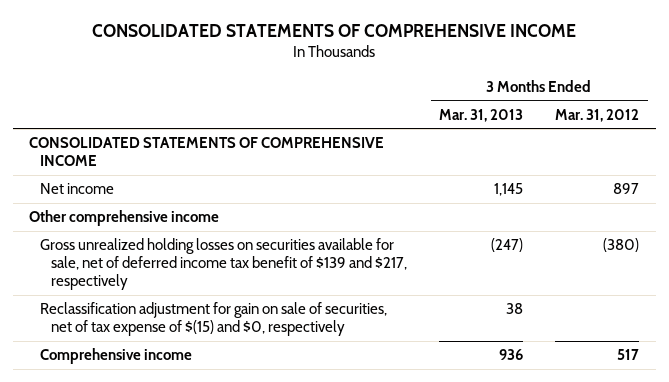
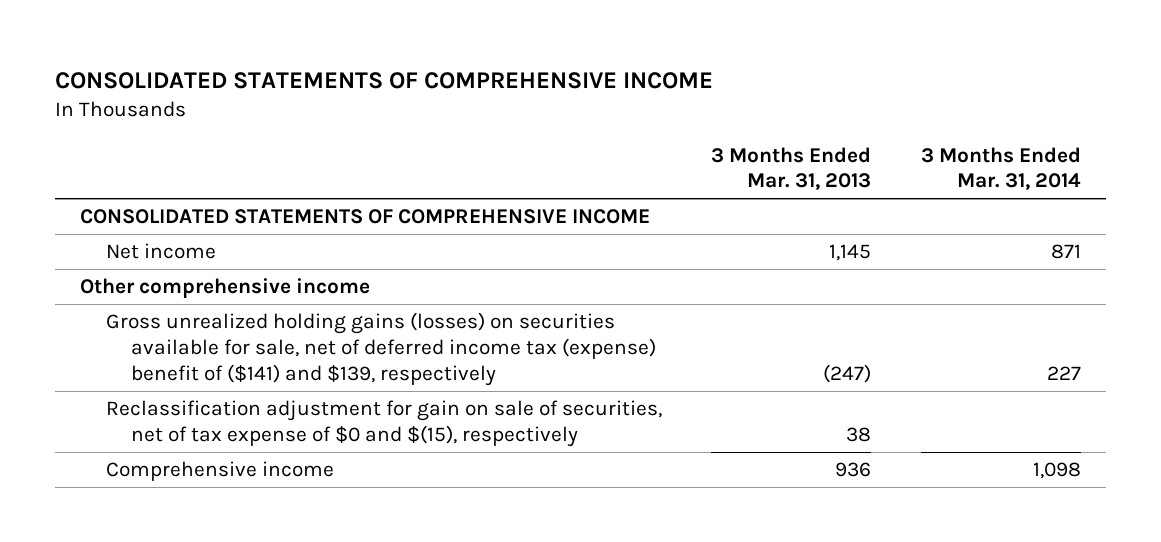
[555,108,640,122] Mar. 31, 2012 -> none
none -> [921,146,1082,191] 3 Months Ended Mar. 31, 2014
[39,238,407,291] Gross unrealized holding losses on securities available for sale, net of deferred income tax benefit of $139 and $217, respectively -> [105,312,657,386] Gross unrealized holding gains (losses) on securities available for sale, net of deferred income tax (expense) benefit of ($141) and $139, respectively
[39,302,387,337] Reclassification adjustment for gain on sale of securities, net of tax expense of $(15) and $0, respectively -> [105,400,662,447] Reclassification adjustment for gain on sale of securities, net of tax expense of $0 and $(15), respectively

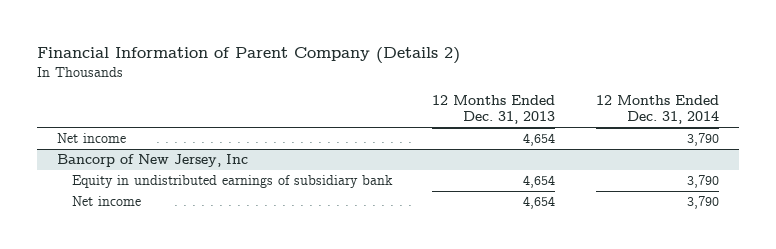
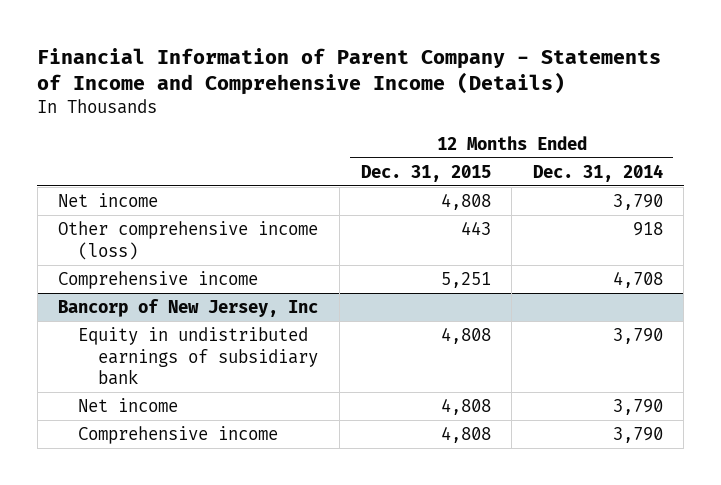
[36,47,460,65] Financial Information of Parent Company (Details 2) -> [37,47,662,96] Financial Information of Parent Company - Statements of Income and Comprehensive Income (Details)
[432,95,556,125] 12 Months Ended Dec. 31, 2013 -> none
none -> [360,164,491,182] Dec. 31, 2015
none -> [58,220,319,260] Other comprehensive income (loss)
none -> [58,270,259,289] Comprehensive income
none -> [78,425,279,444] Comprehensive income

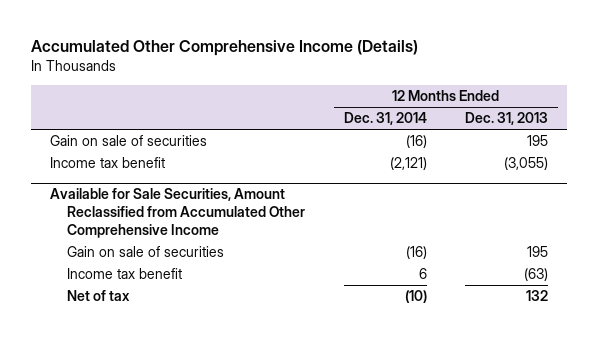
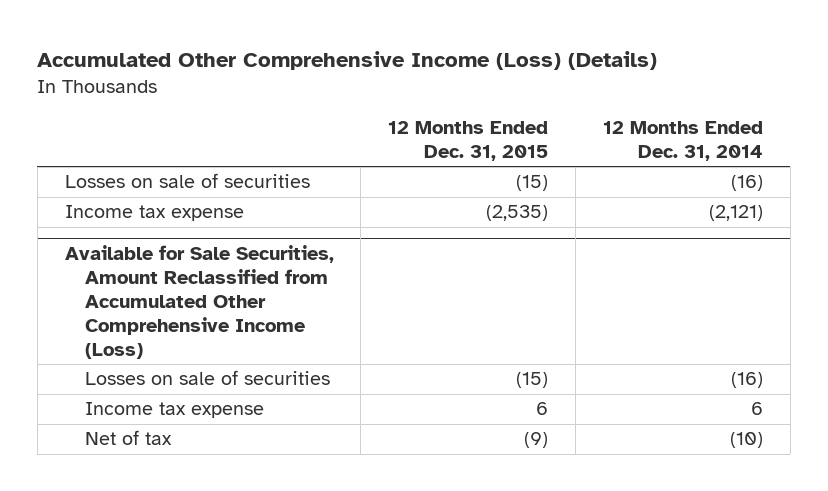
[30,40,418,57] Accumulated Other Comprehensive Income (Details) -> [37,51,658,71] Accumulated Other Comprehensive Income (Loss) (Details)
[465,112,549,126] Dec. 31, 2013 -> none
none -> [388,121,549,162] 12 Months Ended Dec. 31, 2015
[50,135,208,147] Gain on sale of securities -> [64,173,310,189] Losses on sale of securities
[50,157,166,169] Income tax benefit -> [64,205,244,222] Income tax expense
[50,188,306,239] Available for Sale Securities, Amount Reclassified from Accumulated Other Comprehensive Income -> [64,245,334,359] Available for Sale Securities, Amount Reclassified from Accumulated Other Comprehensive Income (Loss)
[67,246,225,258] Gain on sale of securities -> [84,370,330,386] Losses on sale of securities
[67,268,183,280] Income tax benefit -> [84,402,264,419] Income tax expense

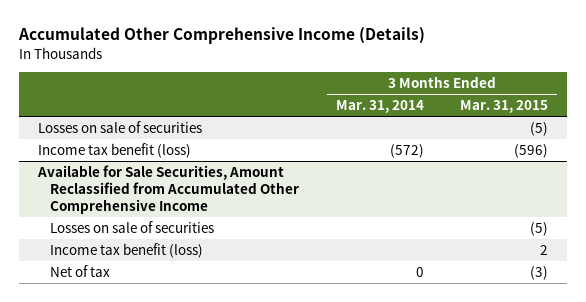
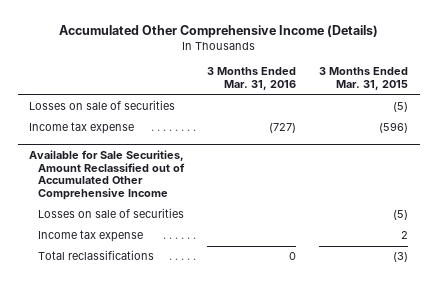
[335,100,424,114] Mar. 31, 2014 -> none
none -> [207,67,297,91] 3 Months Ended Mar. 31, 2016
[37,142,191,158] Income tax benefit (loss) -> [29,122,135,135] Income tax expense
[36,164,300,215] Available for Sale Securities, Amount Reclassified from Accumulated Other Comprehensive Income -> [29,149,186,201] Available for Sale Securities, Amount Reclassified out of Accumulated Other Comprehensive Income
[50,242,204,258] Income tax benefit (loss) -> [38,230,144,243] Income tax expense
[50,264,111,277] Net of tax -> [38,250,155,261] Total reclassifications

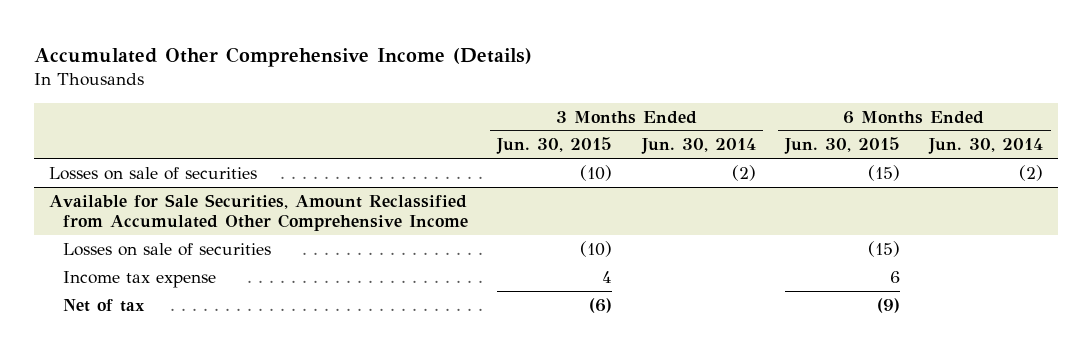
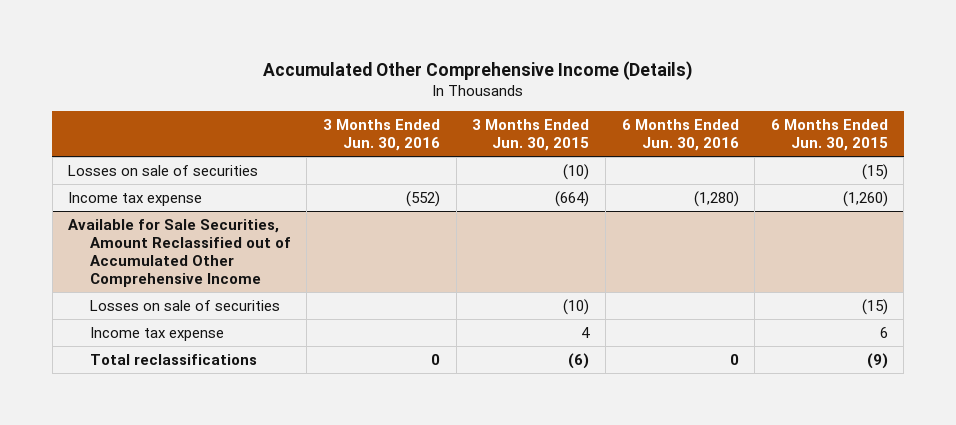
[640,138,756,155] Jun. 30, 2014 -> none
[928,138,1044,155] Jun. 30, 2014 -> none
none -> [322,119,440,152] 3 Months Ended Jun. 30, 2016
none -> [621,119,739,152] 6 Months Ended Jun. 30, 2016
none -> [68,191,203,206] Income tax expense
[49,193,469,232] Available for Sale Securities, Amount Reclassified from Accumulated Other Comprehensive Income -> [68,218,291,287] Available for Sale Securities, Amount Reclassified out of Accumulated Other Comprehensive Income
[63,298,146,312] Net of tax -> [89,353,257,365] Total reclassifications

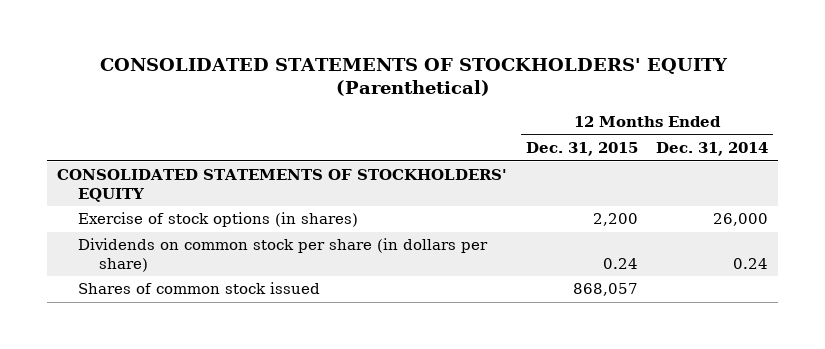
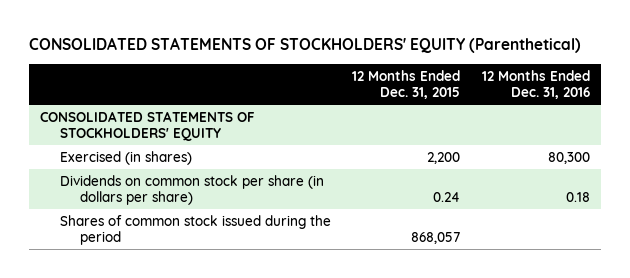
[656,142,769,157] Dec. 31, 2014 -> none
none -> [482,69,591,99] 12 Months Ended Dec. 31, 2016
[77,212,358,228] Exercise of stock options (in shares) -> [59,150,192,165] Exercised (in shares)
[77,282,320,295] Shares of common stock issued -> [59,214,331,246] Shares of common stock issued during the period

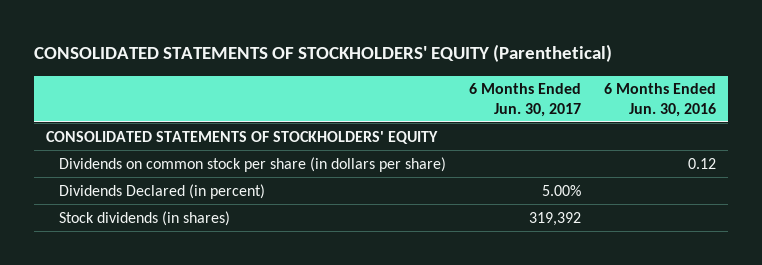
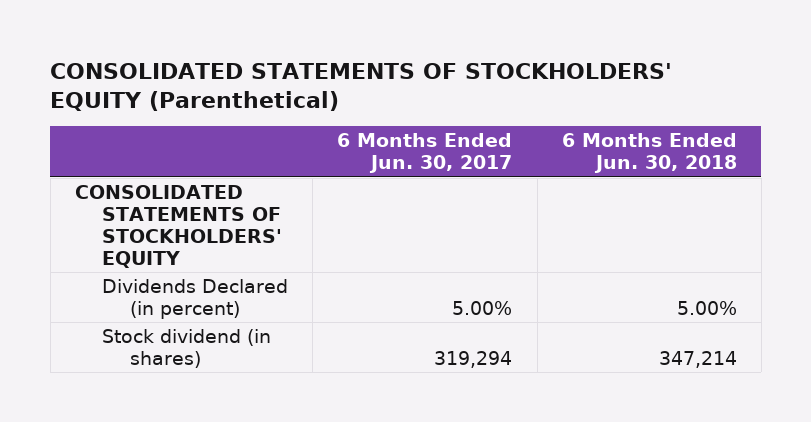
[604,83,717,117] 6 Months Ended Jun. 30, 2016 -> none
none -> [561,133,737,174] 6 Months Ended Jun. 30, 2018
[59,156,447,172] Dividends on common stock per share (in dollars per share) -> none
[59,210,231,226] Stock dividends (in shares) -> [102,329,272,368] Stock dividend (in shares)
[529,211,582,226] 319,392 -> [434,350,513,368] 319,294

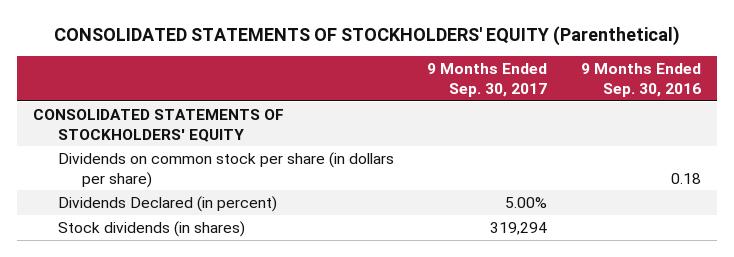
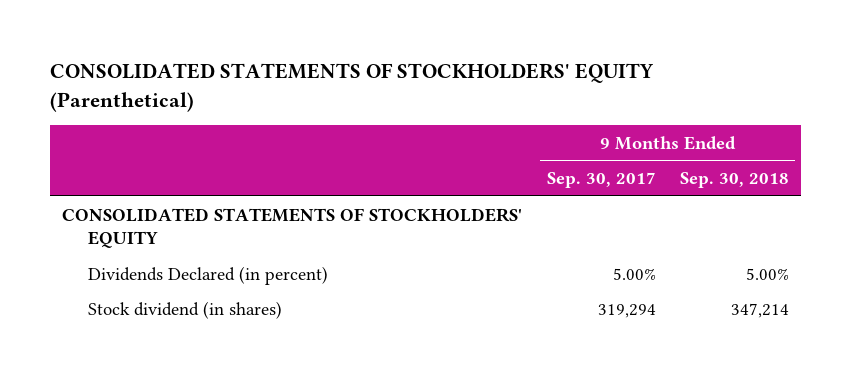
[580,63,701,97] 9 Months Ended Sep. 30, 2016 -> none
none -> [680,171,790,188] Sep. 30, 2018
[57,151,394,188] Dividends on common stock per share (in dollars per share) -> none
[57,220,245,237] Stock dividends (in shares) -> [87,300,282,319] Stock dividend (in shares)

